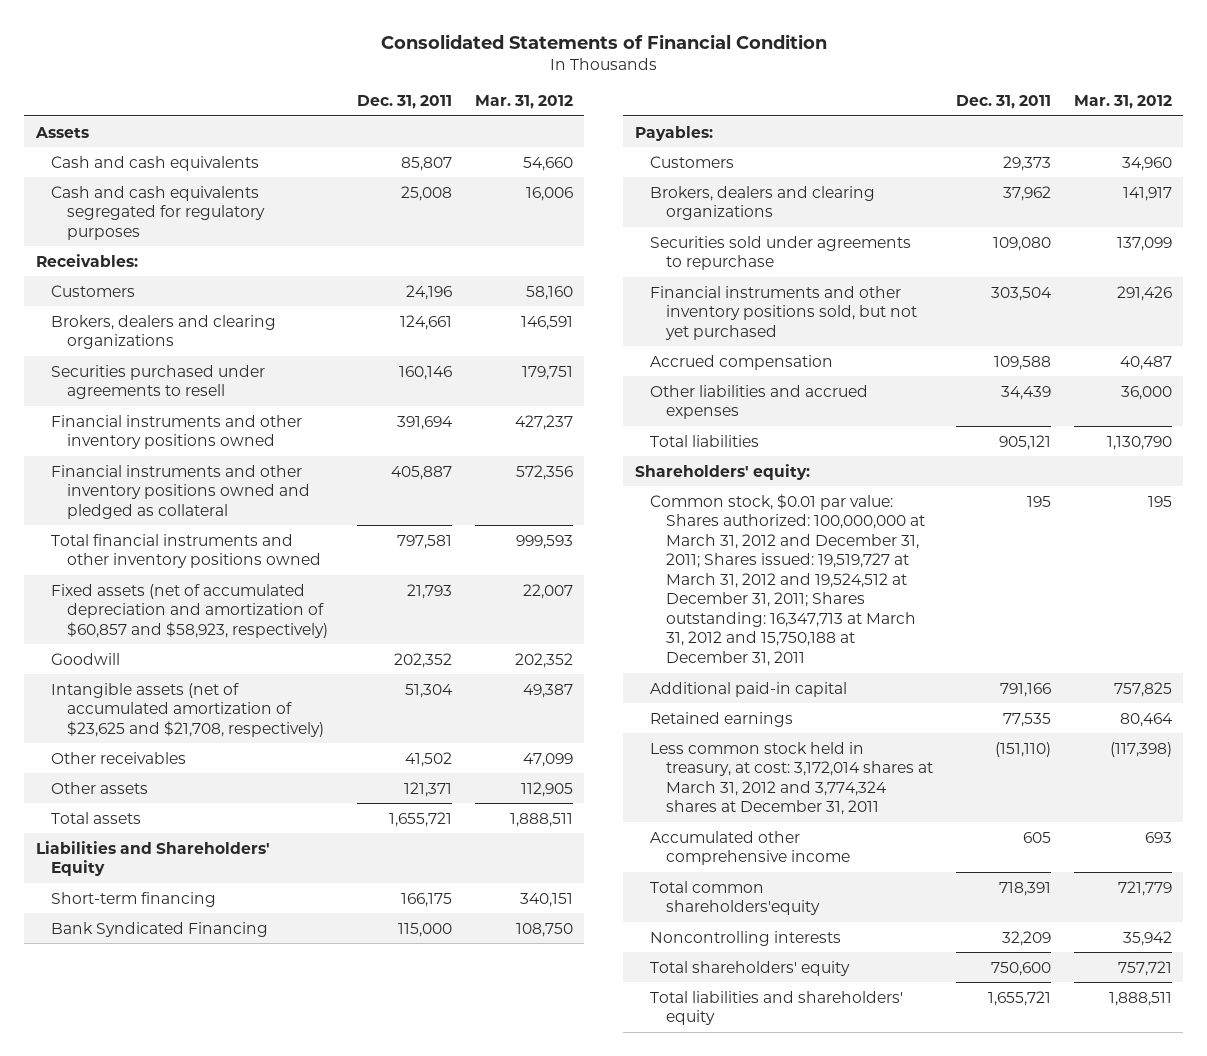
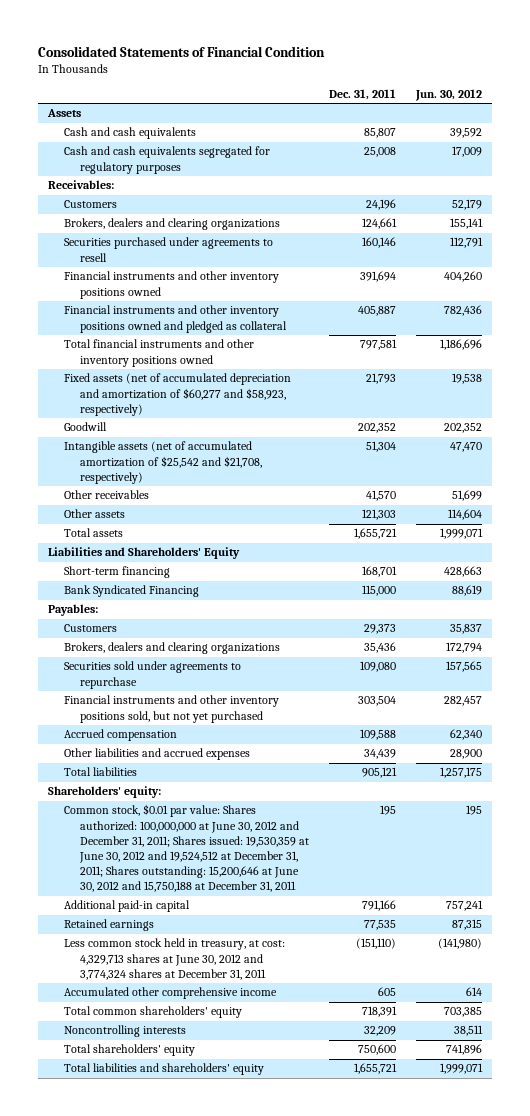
[474,95,573,110] Mar. 31, 2012 -> none
none -> [414,88,482,101] Jun. 30, 2012
[51,583,328,638] Fixed assets (net of accumulated depreciation and amortization of $60,857 and $58,923, respectively) -> [64,373,292,416] Fixed assets (net of accumulated depreciation and amortization of $60,277 and $58,923, respectively)
[51,682,324,737] Intangible assets (net of accumulated amortization of $23,625 and $21,708, respectively) -> [64,441,263,484] Intangible assets (net of accumulated amortization of $25,542 and $21,708, respectively)
[404,751,452,767] 41,502 -> [365,490,396,502] 41,570
[403,781,452,797] 121,371 -> [361,509,396,521] 121,303
[400,892,452,907] 166,175 -> [361,566,397,578] 168,701
[1002,185,1051,201] 37,962 -> [363,642,396,654] 35,436
[650,493,925,667] Common stock, $0.01 par value: Shares authorized: 100,000,000 at March 31, 2012 and December 31, 2011; Shares issued: 19,519,727 at March 31, 2012 and 19,524,512 at December 31, 2011; Shares outstanding: 16,347,713 at March 31, 2012 and 15,750,188 at December 31, 2011 -> [64,804,310,893] Common stock, $0.01 par value: Shares authorized: 100,000,000 at June 30, 2012 and December 31, 2011; Shares issued: 19,530,359 at June 30, 2012 and 19,524,512 at December 31, 2011; Shares outstanding: 15,200,646 at June 30, 2012 and 15,750,188 at December 31, 2011
[650,741,933,816] Less common stock held in treasury, at cost: 3,172,014 shares at March 31, 2012 and 3,774,324 shares at December 31, 2011 -> [64,938,286,980] Less common stock held in treasury, at cost: 4,329,713 shares at June 30, 2012 and 3,774,324 shares at December 31, 2011
[650,880,820,916] Total common shareholders'equity -> [64,1006,243,1019] Total common shareholders' equity

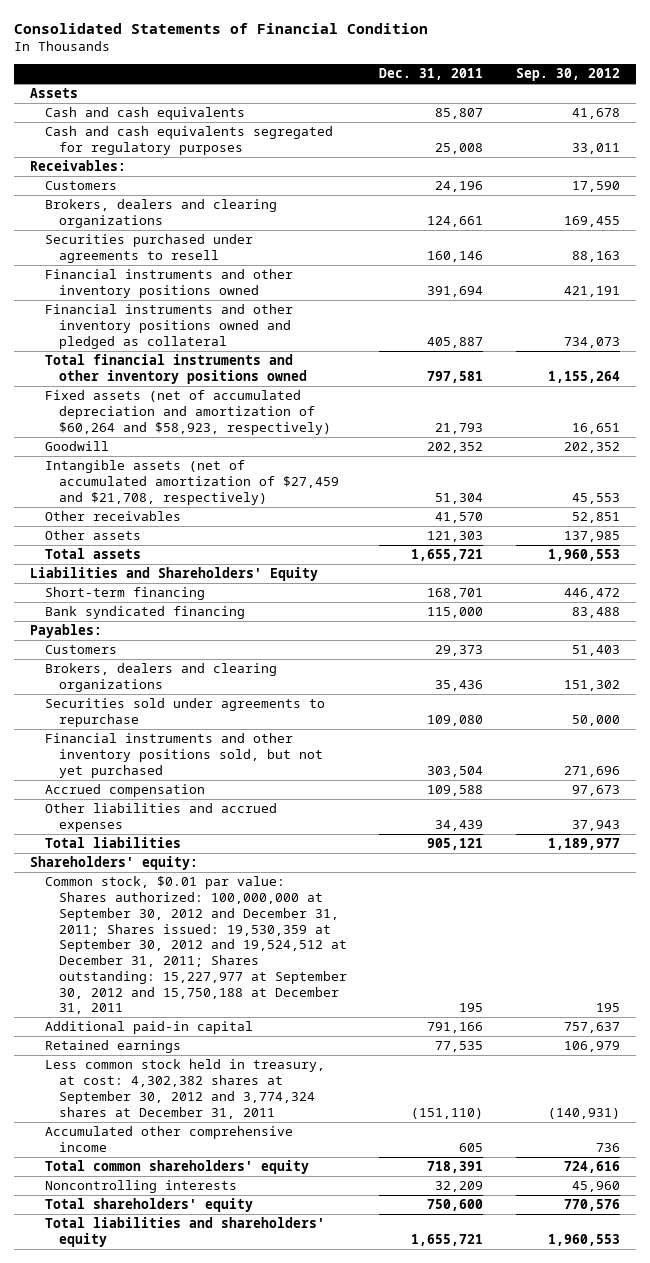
[414,88,482,101] Jun. 30, 2012 -> none
none -> [515,68,620,82] Sep. 30, 2012
[64,373,292,416] Fixed assets (net of accumulated depreciation and amortization of $60,277 and $58,923, respectively) -> [44,390,331,435] Fixed assets (net of accumulated depreciation and amortization of $60,264 and $58,923, respectively)
[64,441,263,484] Intangible assets (net of accumulated amortization of $25,542 and $21,708, respectively) -> [44,460,339,505] Intangible assets (net of accumulated amortization of $27,459 and $21,708, respectively)
[64,585,200,598] Bank Syndicated Financing -> [44,606,245,620] Bank syndicated financing
[64,804,310,893] Common stock, $0.01 par value: Shares authorized: 100,000,000 at June 30, 2012 and December 31, 2011; Shares issued: 19,530,359 at June 30, 2012 and 19,524,512 at December 31, 2011; Shares outstanding: 15,200,646 at June 30, 2012 and 15,750,188 at December 31, 2011 -> [44,876,347,1015] Common stock, $0.01 par value: Shares authorized: 100,000,000 at September 30, 2012 and December 31, 2011; Shares issued: 19,530,359 at September 30, 2012 and 19,524,512 at December 31, 2011; Shares outstanding: 15,227,977 at September 30, 2012 and 15,750,188 at December 31, 2011
[64,938,286,980] Less common stock held in treasury, at cost: 4,329,713 shares at June 30, 2012 and 3,774,324 shares at December 31, 2011 -> [44,1059,325,1119] Less common stock held in treasury, at cost: 4,302,382 shares at September 30, 2012 and 3,774,324 shares at December 31, 2011

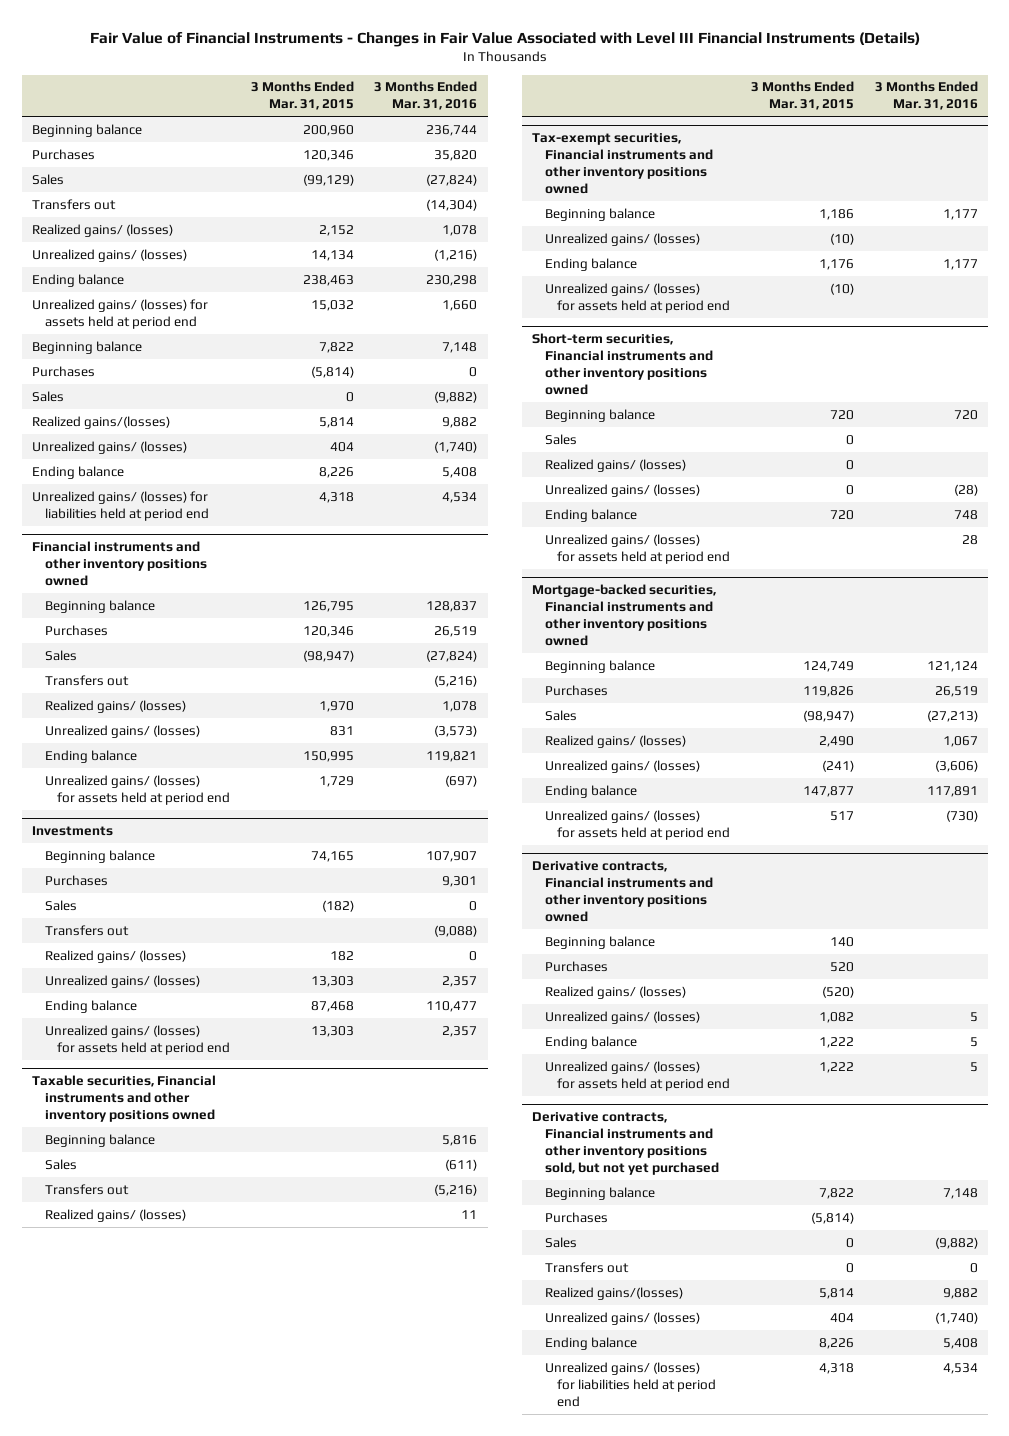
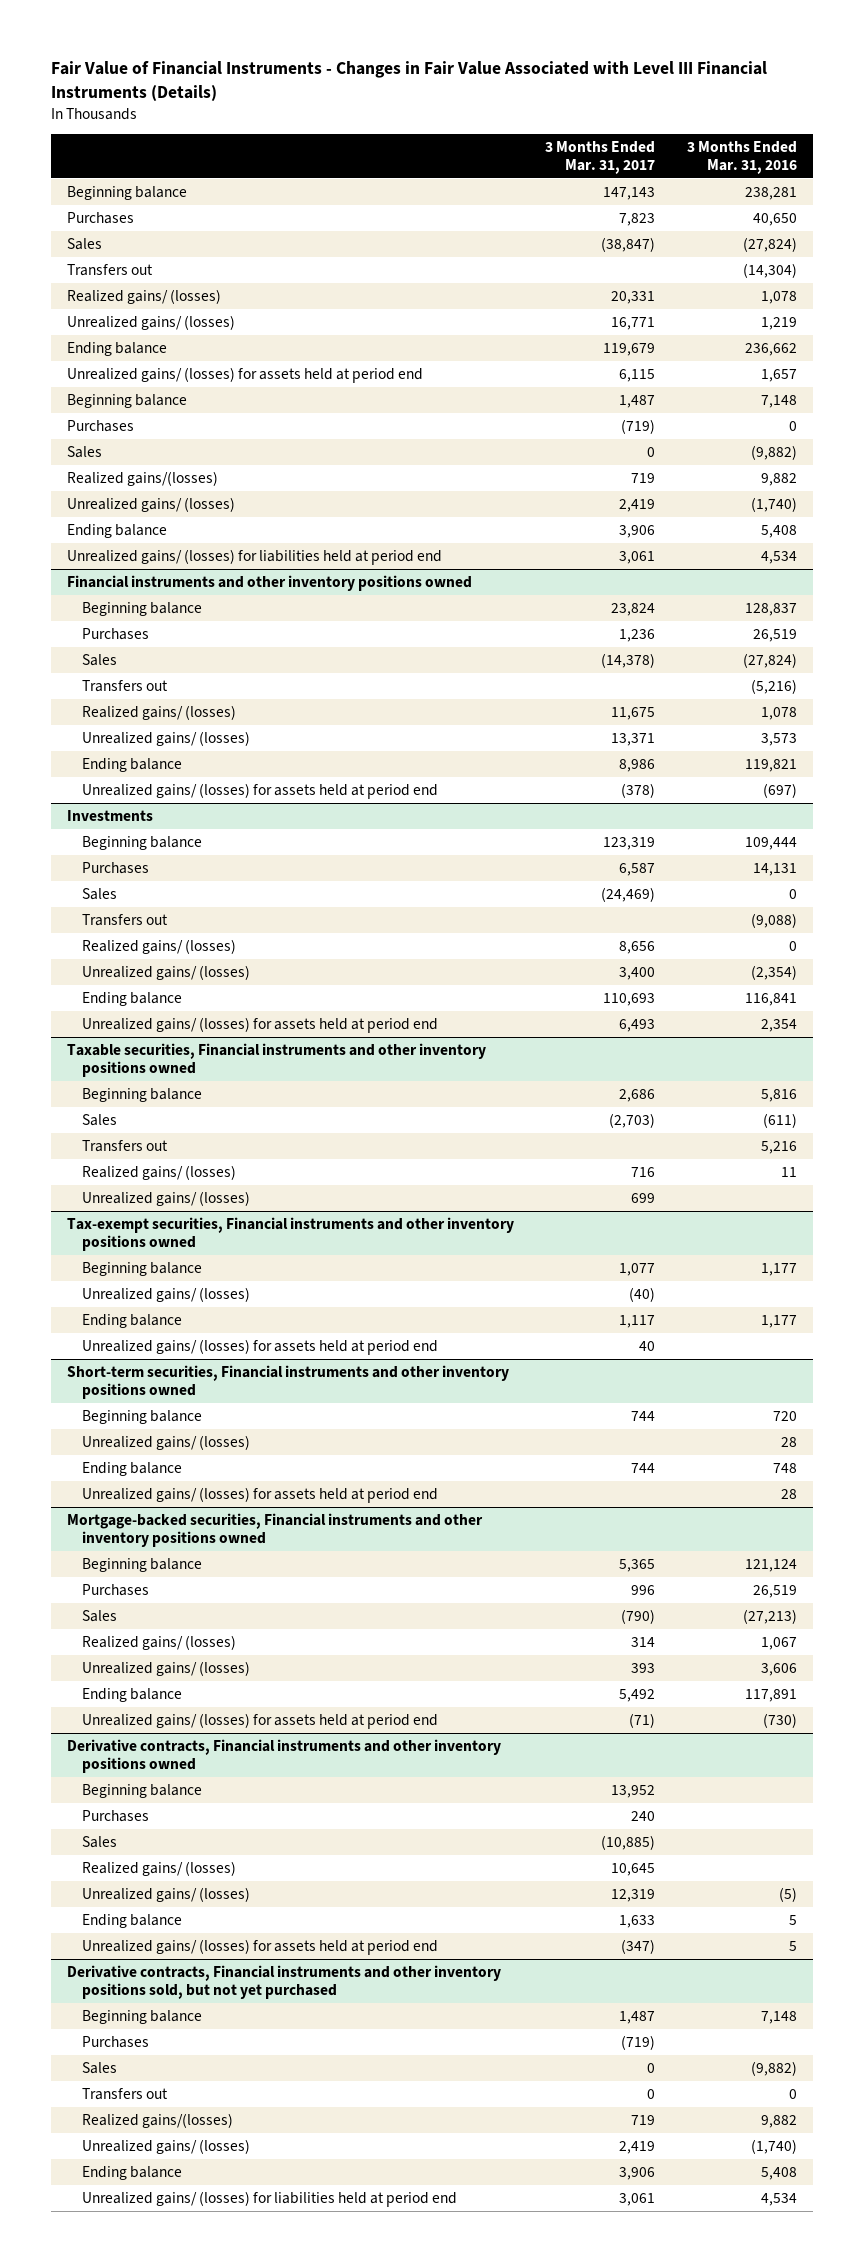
[250,81,354,111] 3 Months Ended Mar. 31, 2015 -> none
none -> [545,141,656,174] 3 Months Ended Mar. 31, 2017
[426,124,478,136] 236,744 -> [745,187,798,201] 238,281
[434,149,478,161] 35,820 -> [753,213,798,227] 40,650
[434,248,478,261] (1,216) -> [761,317,798,331] 1,219
[426,274,478,286] 230,298 -> [745,343,798,357] 236,662
[442,299,478,311] 1,660 -> [761,369,798,383] 1,657
[434,724,478,737] (3,573) -> [761,733,798,747] 3,573
[426,850,478,862] 107,907 -> [745,837,798,851] 109,444
[442,875,478,887] 9,301 -> [753,863,798,877] 14,131
[442,975,478,987] 2,357 -> [751,965,798,981] (2,354)
[426,1000,478,1012] 110,477 -> [745,993,798,1007] 116,841
[442,1025,478,1037] 2,357 -> [761,1019,798,1033] 2,354
[434,1183,478,1196] (5,216) -> [761,1141,798,1155] 5,216
none -> [81,1191,250,1207] Unrealized gains/ (losses)
[544,433,577,445] Sales -> none
[544,458,686,472] Realized gains/ (losses) -> none
[953,483,978,496] (28) -> [781,1437,798,1448] 28
[934,759,978,772] (3,606) -> [761,1663,798,1677] 3,606
none -> [81,1836,117,1849] Sales
[969,1011,978,1022] 5 -> [779,1887,798,1903] (5)

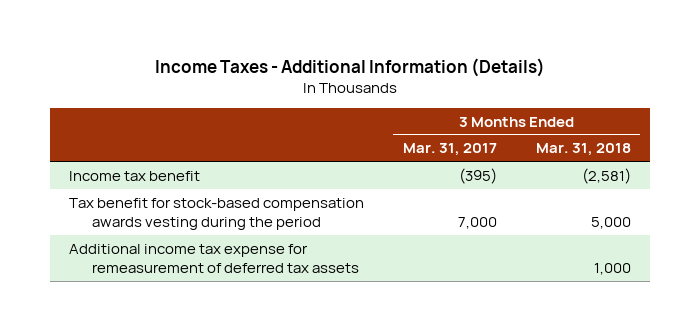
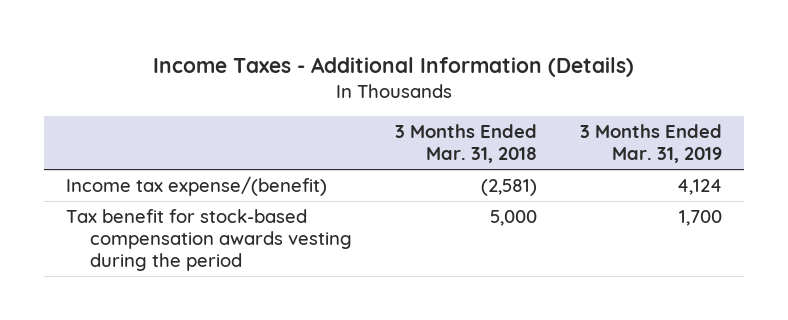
[402,143,497,157] Mar. 31, 2017 -> none
none -> [580,124,723,164] 3 Months Ended Mar. 31, 2019
[68,170,200,181] Income tax benefit -> [65,176,327,197] Income tax expense/(benefit)
[68,243,359,273] Additional income tax expense for remeasurement of deferred tax assets -> none

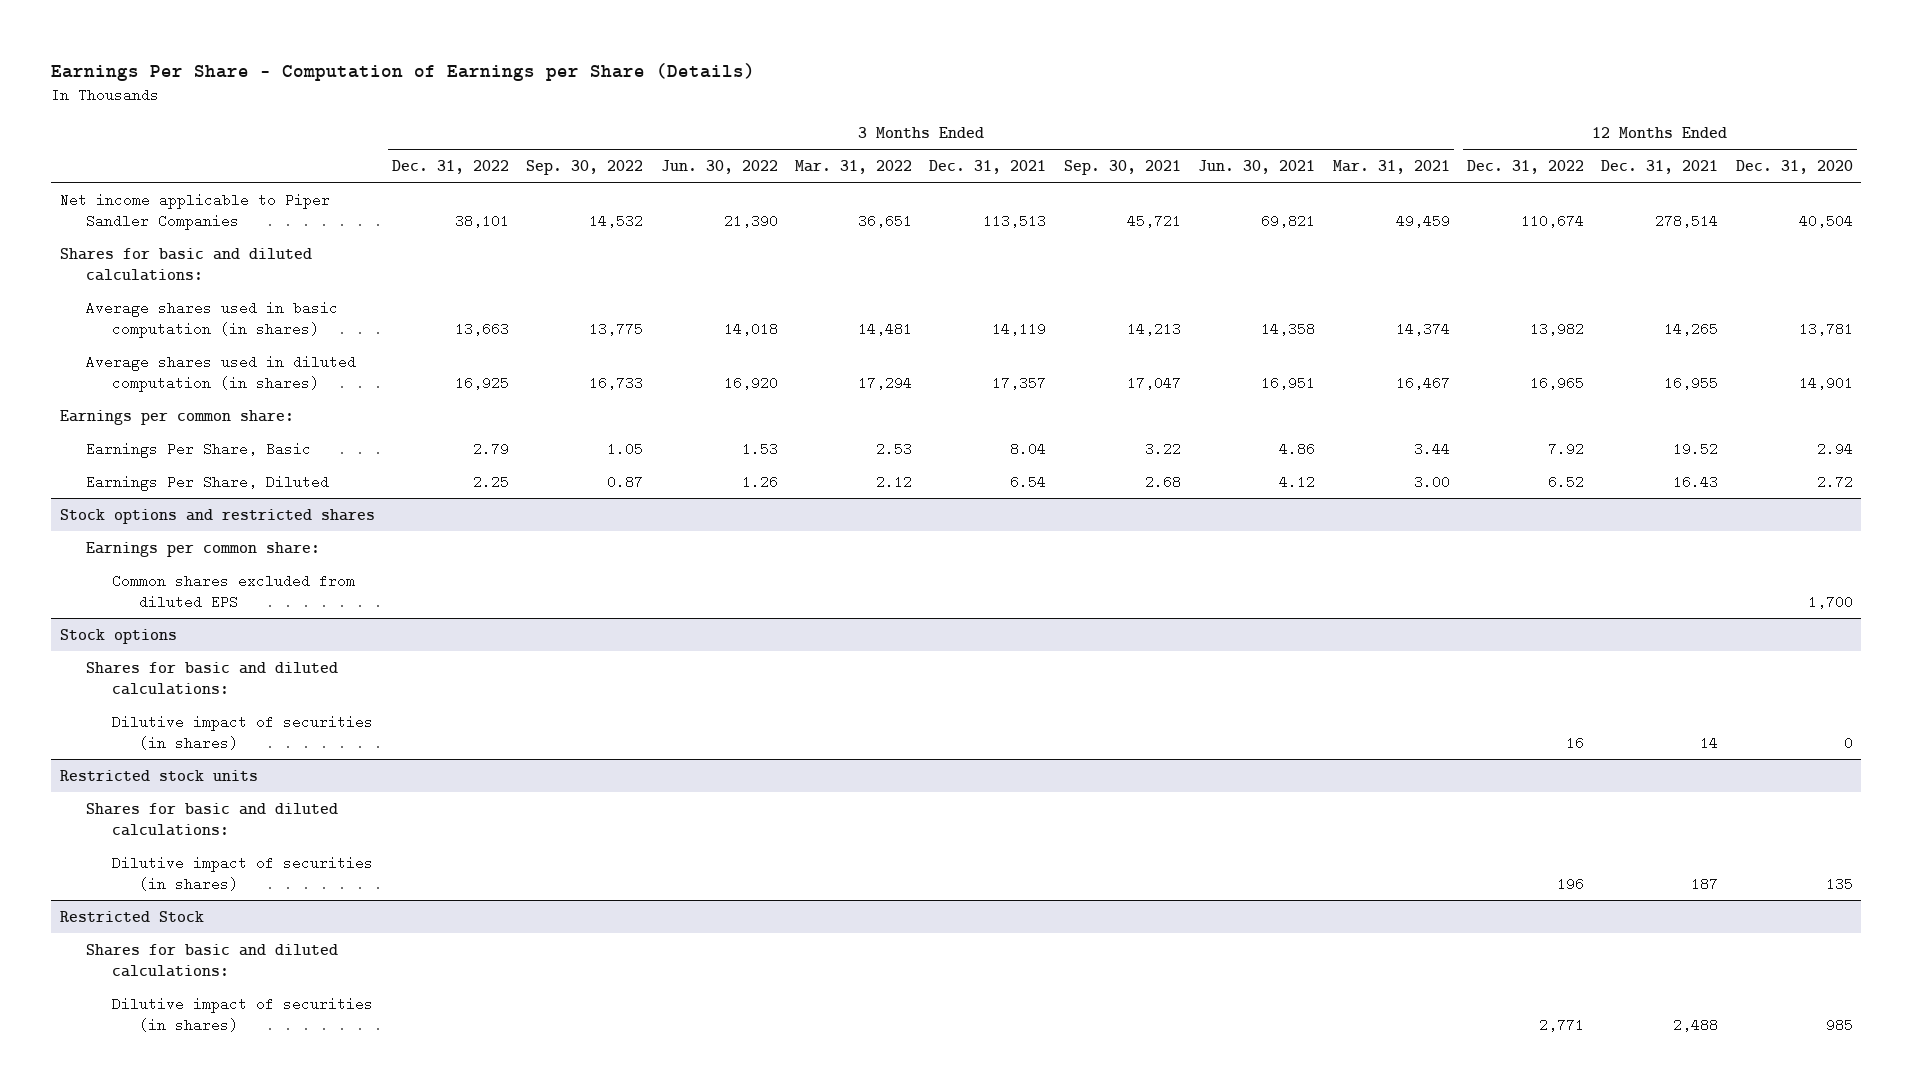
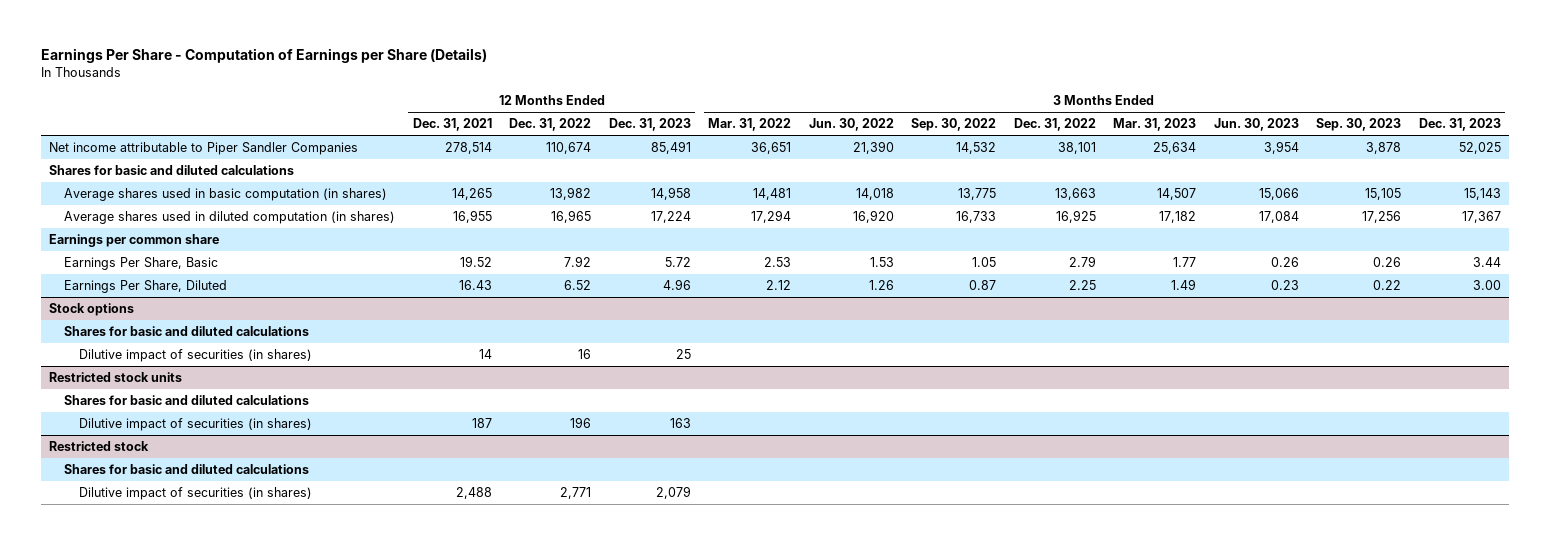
[929,159,1047,174] Dec. 31, 2021 -> none
[1063,159,1181,175] Sep. 30, 2021 -> none
[1198,159,1316,174] Jun. 30, 2021 -> none
[1332,159,1450,174] Mar. 31, 2021 -> none
[1735,159,1853,174] Dec. 31, 2020 -> none
none -> [608,118,691,132] Dec. 31, 2023
none -> [1113,118,1197,132] Mar. 31, 2023
none -> [1213,118,1299,132] Jun. 30, 2023
none -> [1316,118,1402,132] Sep. 30, 2023
none -> [1418,118,1501,132] Dec. 31, 2023
[59,192,330,230] Net income applicable to Piper Sandler Companies -> [49,142,359,156] Net income attributable to Piper Sandler Companies
[59,247,312,281] Shares for basic and diluted calculations: -> [49,165,295,176] Shares for basic and diluted calculations
[59,409,294,425] Earnings per common share: -> [49,234,220,248] Earnings per common share
[59,508,375,524] Stock options and restricted shares -> none
[85,541,320,557] Earnings per common share: -> none
[112,573,356,609] Common shares excluded from diluted EPS -> none
[85,661,338,695] Shares for basic and diluted calculations: -> [64,326,310,337] Shares for basic and diluted calculations
[85,802,338,836] Shares for basic and diluted calculations: -> [64,395,310,406] Shares for basic and diluted calculations
[59,910,204,922] Restricted Stock -> [49,441,150,452] Restricted stock
[85,943,338,977] Shares for basic and diluted calculations: -> [64,464,310,475] Shares for basic and diluted calculations

